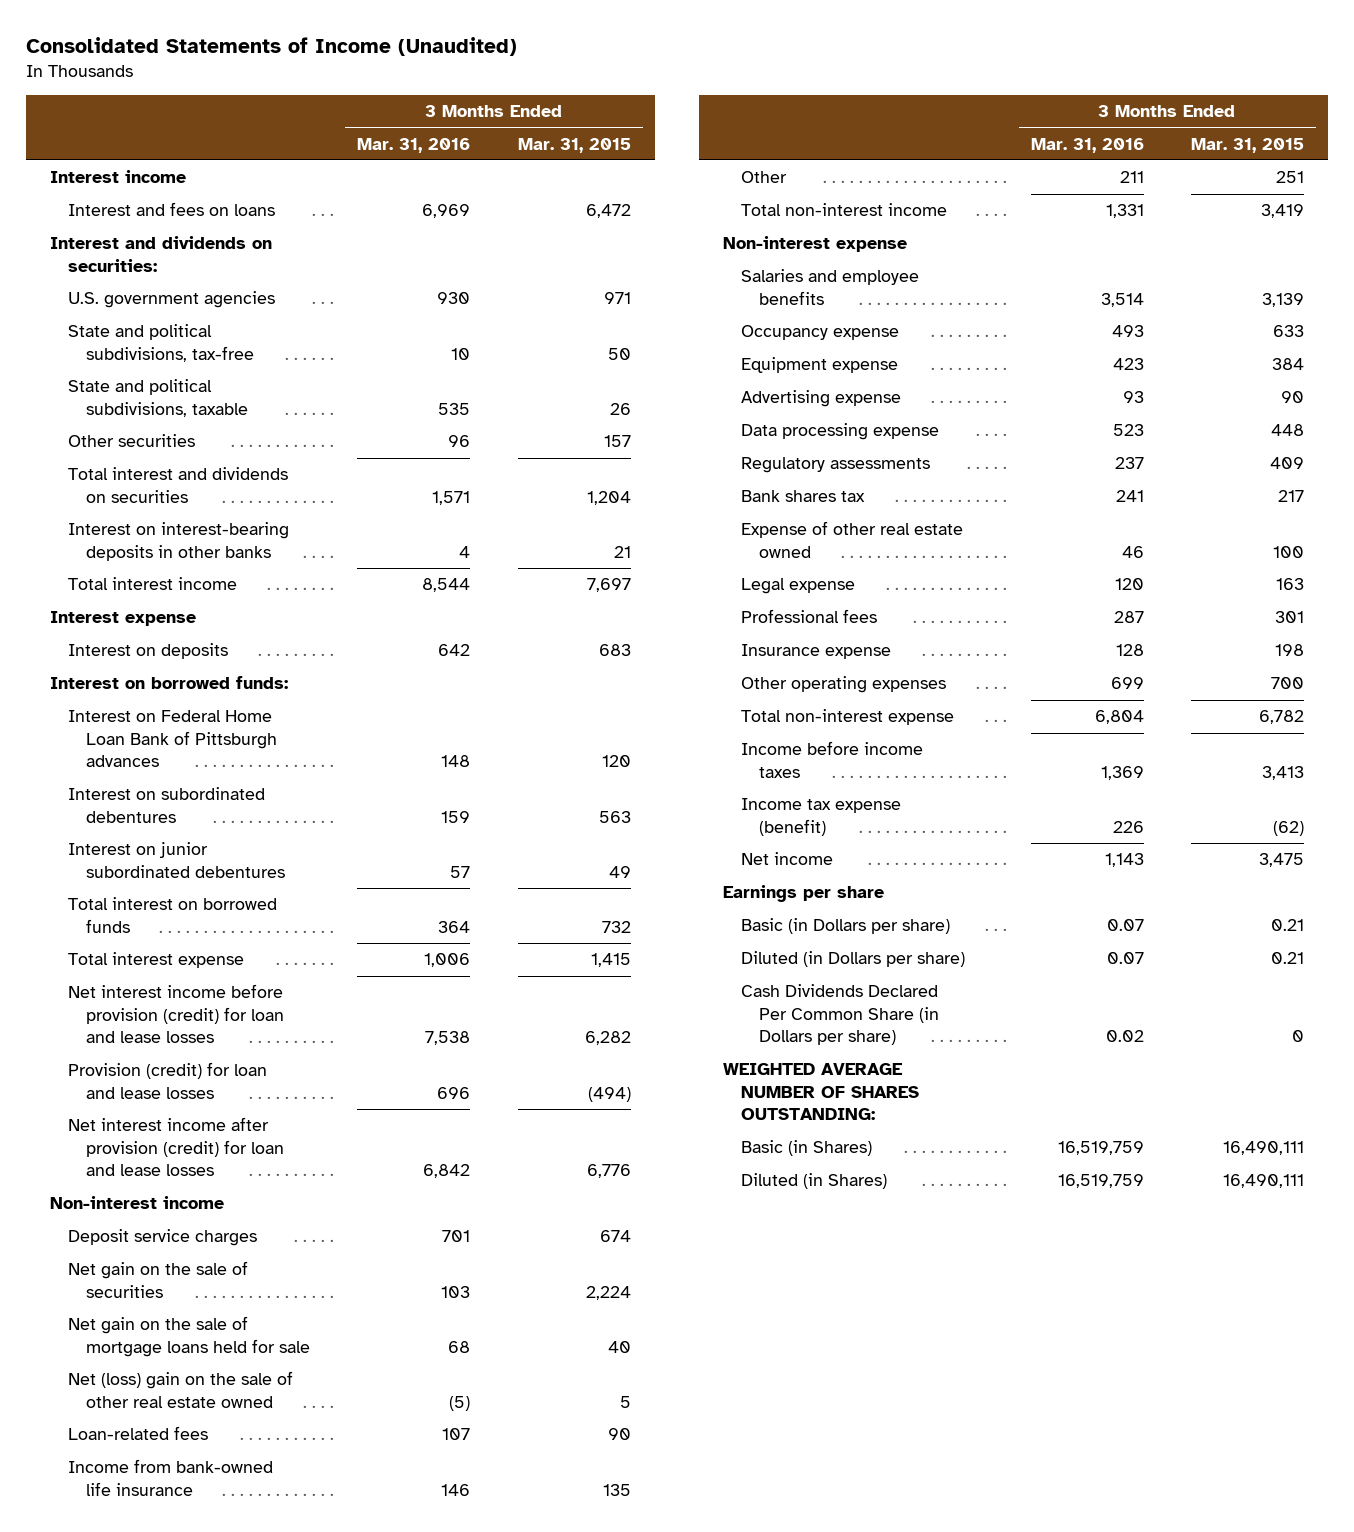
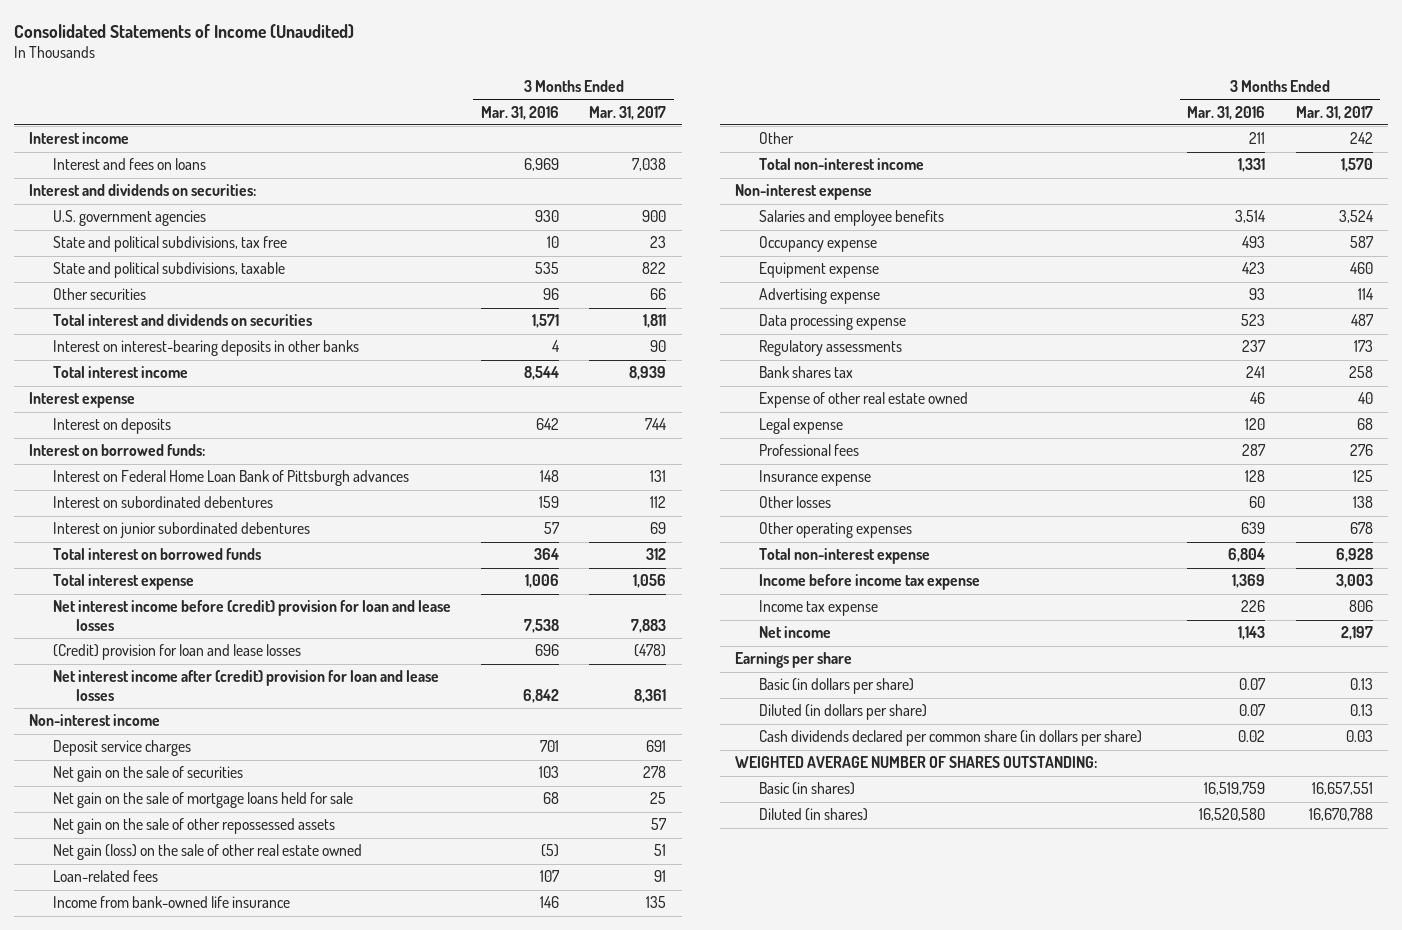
[518,137,632,153] Mar. 31, 2015 -> none
none -> [589,105,667,120] Mar. 31, 2017
[67,324,254,362] State and political subdivisions, tax-free -> [52,236,287,253] State and political subdivisions, tax free
[67,984,284,1044] Net interest income before provision (credit) for loan and lease losses -> [52,600,451,631] Net interest income before (credit) provision for loan and lease losses
[67,1062,267,1099] Provision (credit) for loan and lease losses -> [52,644,301,661] (Credit) provision for loan and lease losses
[67,1117,284,1177] Net interest income after provision (credit) for loan and lease losses -> [52,670,439,701] Net interest income after (credit) provision for loan and lease losses
none -> [52,818,335,835] Net gain on the sale of other repossessed assets
[67,1371,293,1408] Net (loss) gain on the sale of other real estate owned -> [52,844,362,861] Net gain (loss) on the sale of other real estate owned
none -> [758,496,831,509] Other losses
[1110,677,1144,690] 699 -> [1241,522,1266,535] 639
[740,741,923,778] Income before income taxes -> [758,574,980,591] Income before income tax expense
[740,798,901,836] Income tax expense (benefit) -> [758,600,878,617] Income tax expense
[740,918,950,935] Basic (in Dollars per share) -> [758,678,914,695] Basic (in dollars per share)
[740,951,965,968] Diluted (in Dollars per share) -> [758,704,927,721] Diluted (in dollars per share)
[740,984,939,1046] Cash Dividends Declared Per Common Share (in Dollars per share) -> [758,730,1142,747] Cash dividends declared per common share (in dollars per share)
[740,1140,872,1157] Basic (in Shares) -> [758,782,855,796] Basic (in shares)
[740,1173,887,1190] Diluted (in Shares) -> [758,808,868,822] Diluted (in shares)
[1057,1174,1144,1189] 16,519,759 -> [1199,808,1266,822] 16,520,580

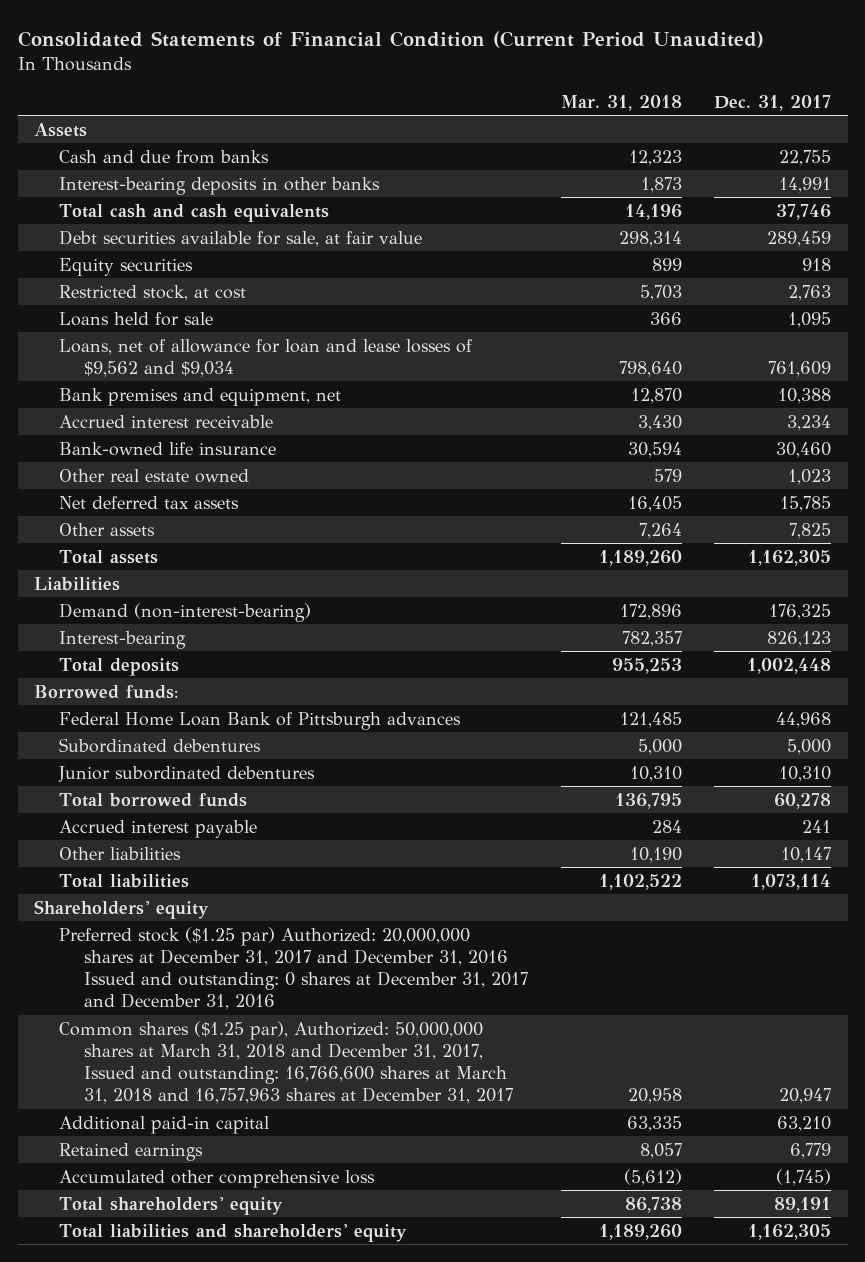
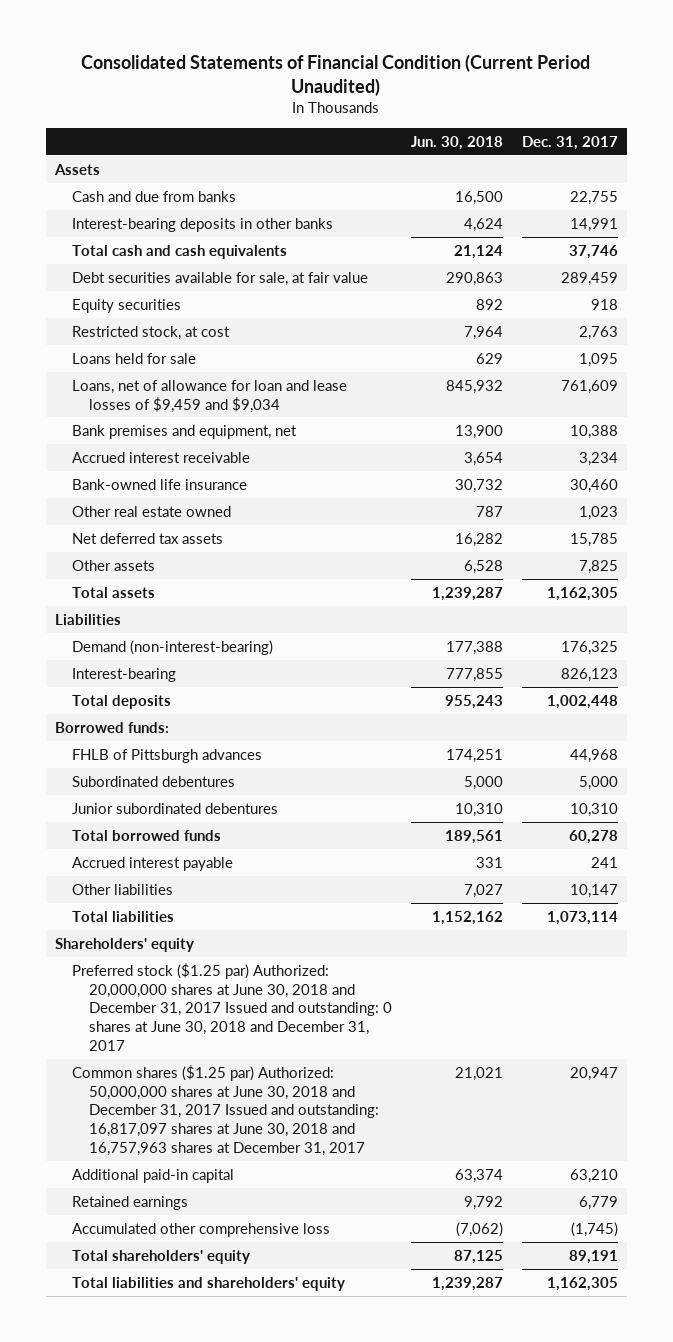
[560,94,682,111] Mar. 31, 2018 -> none
none -> [410,136,503,151] Jun. 30, 2018
[59,338,474,377] Loans, net of allowance for loan and lease losses of $9,562 and $9,034 -> [71,379,347,413] Loans, net of allowance for loan and lease losses of $9,459 and $9,034
[59,711,462,730] Federal Home Loan Bank of Pittsburgh advances -> [71,748,262,763] FHLB of Pittsburgh advances
[59,926,529,1011] Preferred stock ($1.25 par) Authorized: 20,000,000 shares at December 31, 2017 and December 31, 2016 Issued and outstanding: 0 shares at December 31, 2017 and December 31, 2016 -> [71,962,392,1051] Preferred stock ($1.25 par) Authorized: 20,000,000 shares at June 30, 2018 and December 31, 2017 Issued and outstanding: 0 shares at June 30, 2018 and December 31, 2017
[59,1020,514,1105] Common shares ($1.25 par), Authorized: 50,000,000 shares at March 31, 2018 and December 31, 2017, Issued and outstanding: 16,766,600 shares at March 31, 2018 and 16,757,963 shares at December 31, 2017 -> [71,1064,379,1156] Common shares ($1.25 par) Authorized: 50,000,000 shares at June 30, 2018 and December 31, 2017 Issued and outstanding: 16,817,097 shares at June 30, 2018 and 16,757,963 shares at December 31, 2017

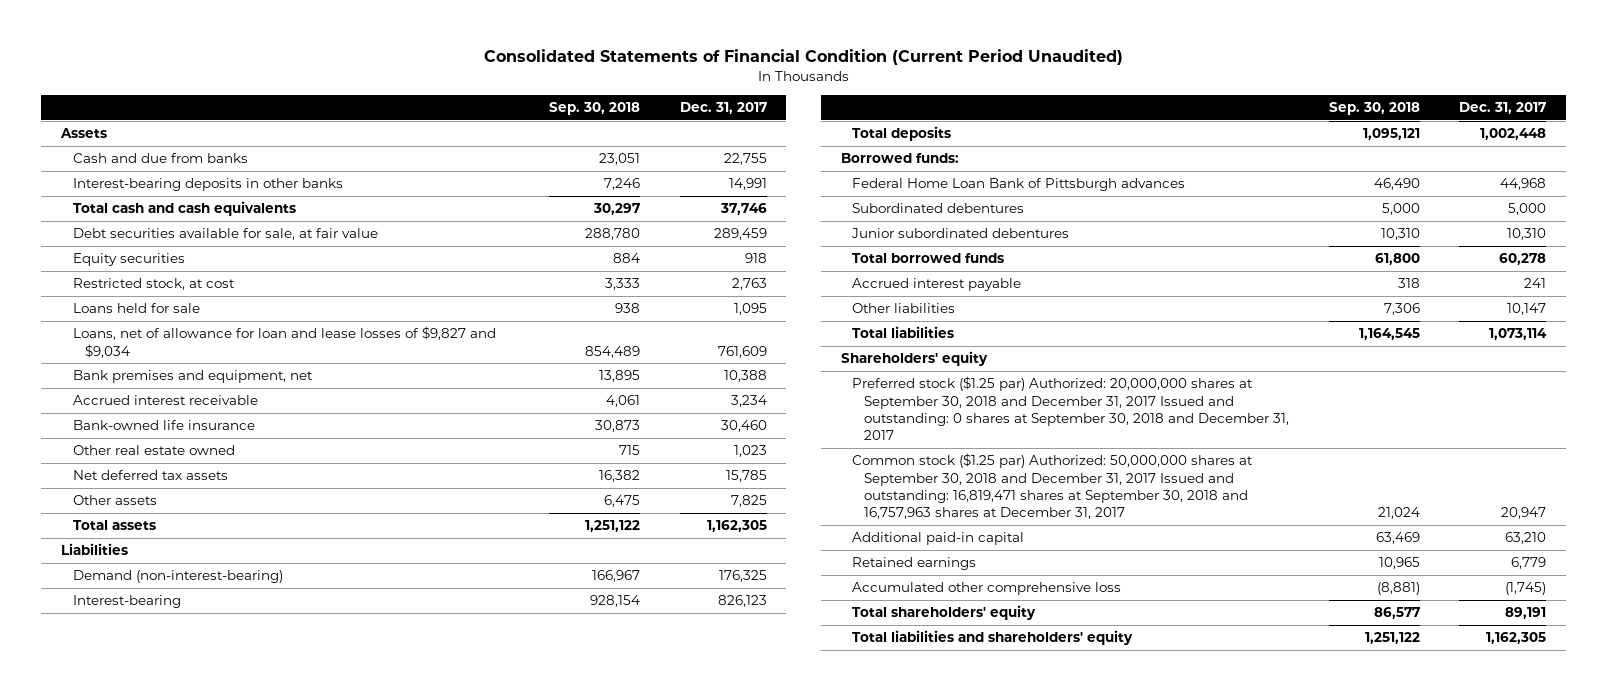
[410,136,503,151] Jun. 30, 2018 -> none
none -> [549,102,641,116] Sep. 30, 2018
[71,379,347,413] Loans, net of allowance for loan and lease losses of $9,459 and $9,034 -> [72,326,496,358] Loans, net of allowance for loan and lease losses of $9,827 and $9,034
[71,748,262,763] FHLB of Pittsburgh advances -> [852,178,1186,192] Federal Home Loan Bank of Pittsburgh advances
[71,962,392,1051] Preferred stock ($1.25 par) Authorized: 20,000,000 shares at June 30, 2018 and December 31, 2017 Issued and outstanding: 0 shares at June 30, 2018 and December 31, 2017 -> [852,376,1290,440] Preferred stock ($1.25 par) Authorized: 20,000,000 shares at September 30, 2018 and December 31, 2017 Issued and outstanding: 0 shares at September 30, 2018 and December 31, 2017
[71,1064,379,1156] Common shares ($1.25 par) Authorized: 50,000,000 shares at June 30, 2018 and December 31, 2017 Issued and outstanding: 16,817,097 shares at June 30, 2018 and 16,757,963 shares at December 31, 2017 -> [852,453,1254,519] Common stock ($1.25 par) Authorized: 50,000,000 shares at September 30, 2018 and December 31, 2017 Issued and outstanding: 16,819,471 shares at September 30, 2018 and 16,757,963 shares at December 31, 2017

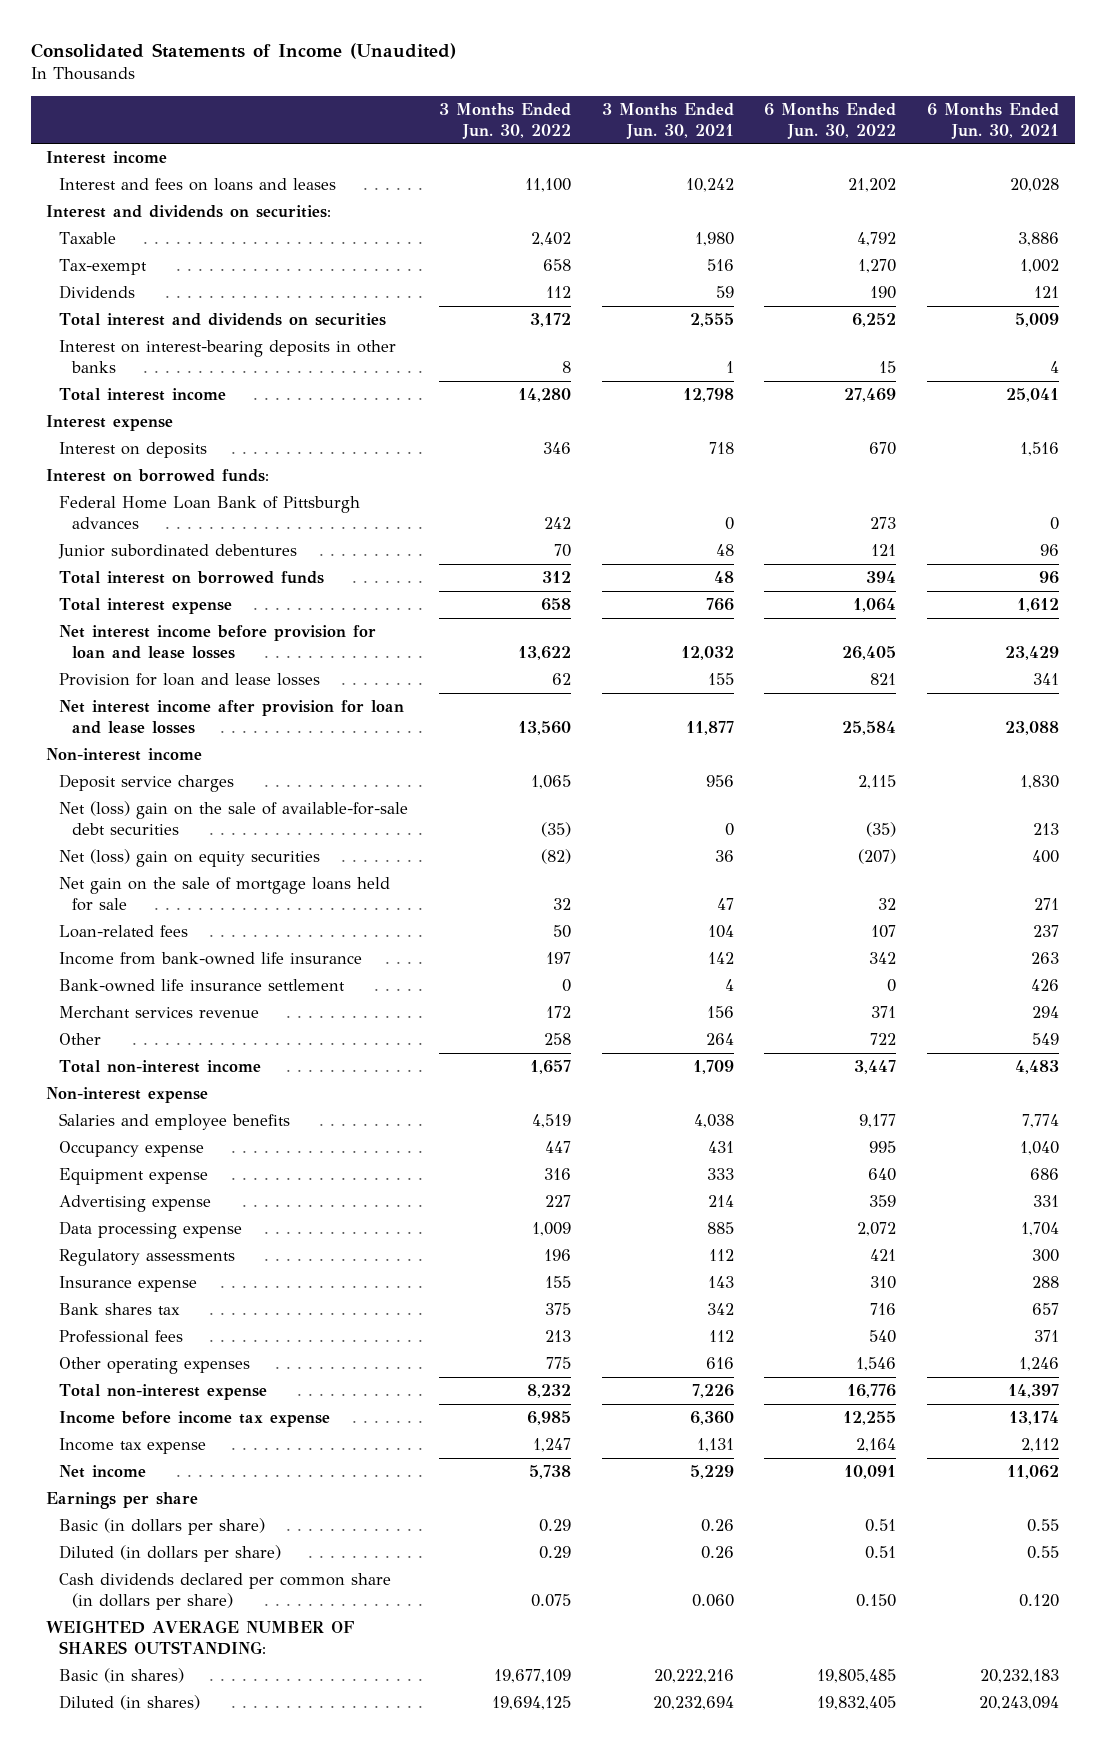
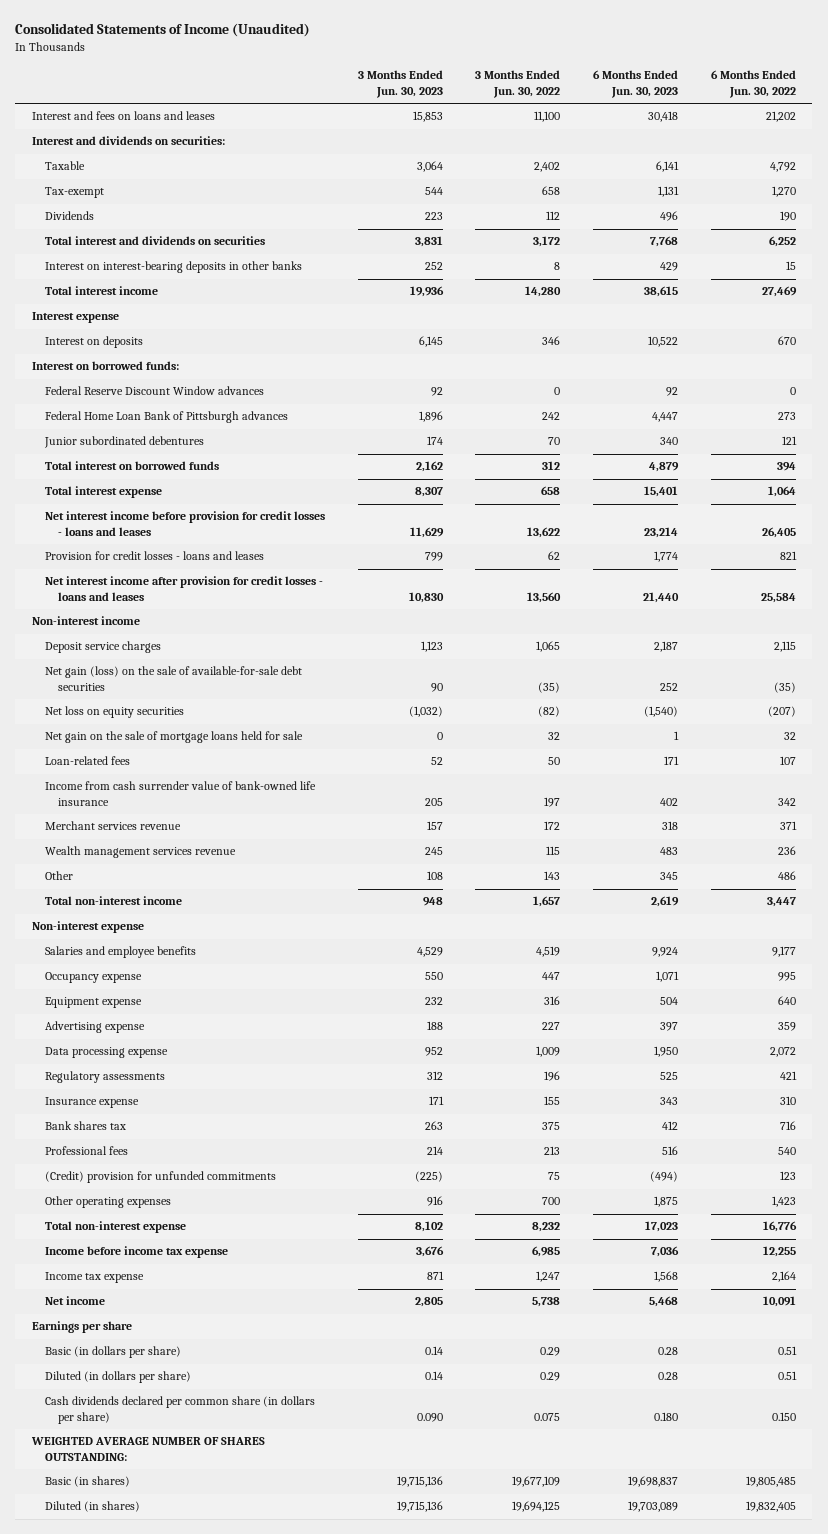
[601,102,734,139] 3 Months Ended Jun. 30, 2021 -> none
[927,102,1060,139] 6 Months Ended Jun. 30, 2021 -> none
none -> [357,70,443,98] 3 Months Ended Jun. 30, 2023
none -> [593,70,679,98] 6 Months Ended Jun. 30, 2023
[46,151,168,165] Interest income -> none
none -> [44,386,264,396] Federal Reserve Discount Window advances
[58,625,376,660] Net interest income before provision for loan and lease losses -> [44,511,325,537] Net interest income before provision for credit losses - loans and leases
[58,673,320,687] Provision for loan and lease losses -> [44,551,264,561] Provision for credit losses - loans and leases
[58,700,404,735] Net interest income after provision for loan and lease losses -> [44,576,323,602] Net interest income after provision for credit losses - loans and leases
[58,801,408,836] Net (loss) gain on the sale of available-for-sale debt securities -> [44,666,302,692] Net gain (loss) on the sale of available-for-sale debt securities
[58,849,320,868] Net (loss) gain on equity securities -> [44,706,184,719] Net loss on equity securities
[58,979,345,993] Bank-owned life insurance settlement -> none
[58,952,362,966] Income from bank-owned life insurance -> [44,781,316,807] Income from cash surrender value of bank-owned life insurance
none -> [44,846,236,859] Wealth management services revenue
[543,1033,571,1046] 258 -> [544,871,561,881] 143
[870,1033,897,1046] 722 -> [778,871,797,881] 486
none -> [44,1171,276,1184] (Credit) provision for unfunded commitments
[545,1357,571,1370] 775 -> [542,1197,561,1206] 700
[856,1357,897,1372] 1,546 -> [772,1196,797,1208] 1,423

